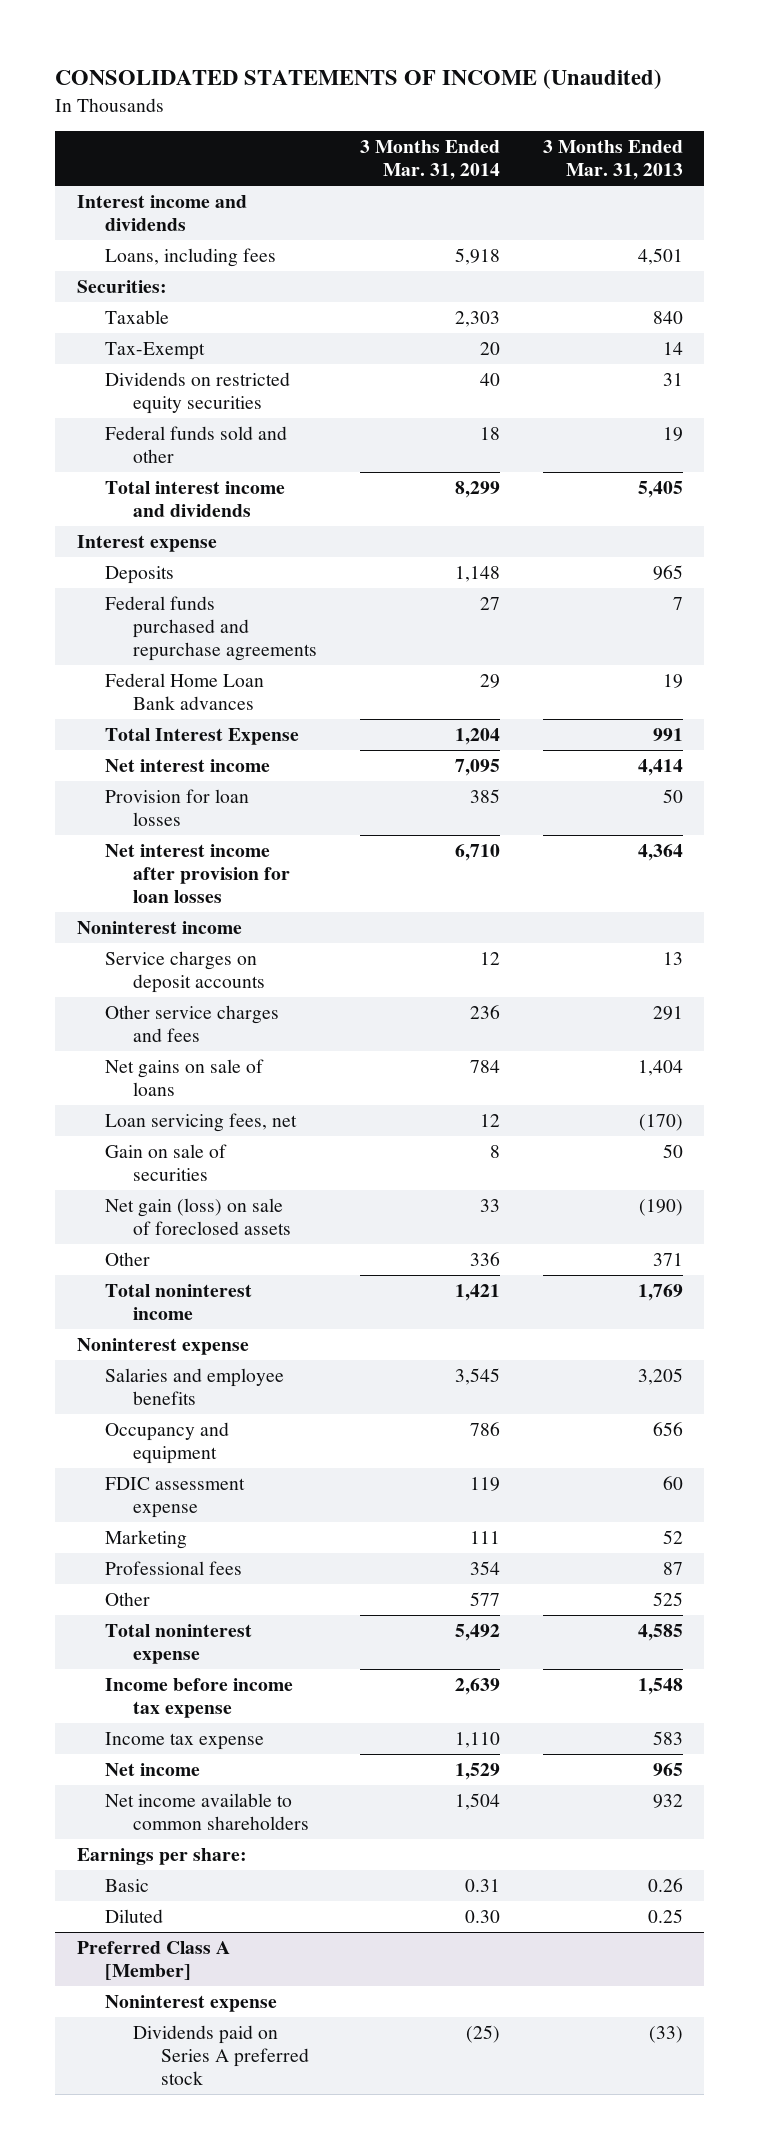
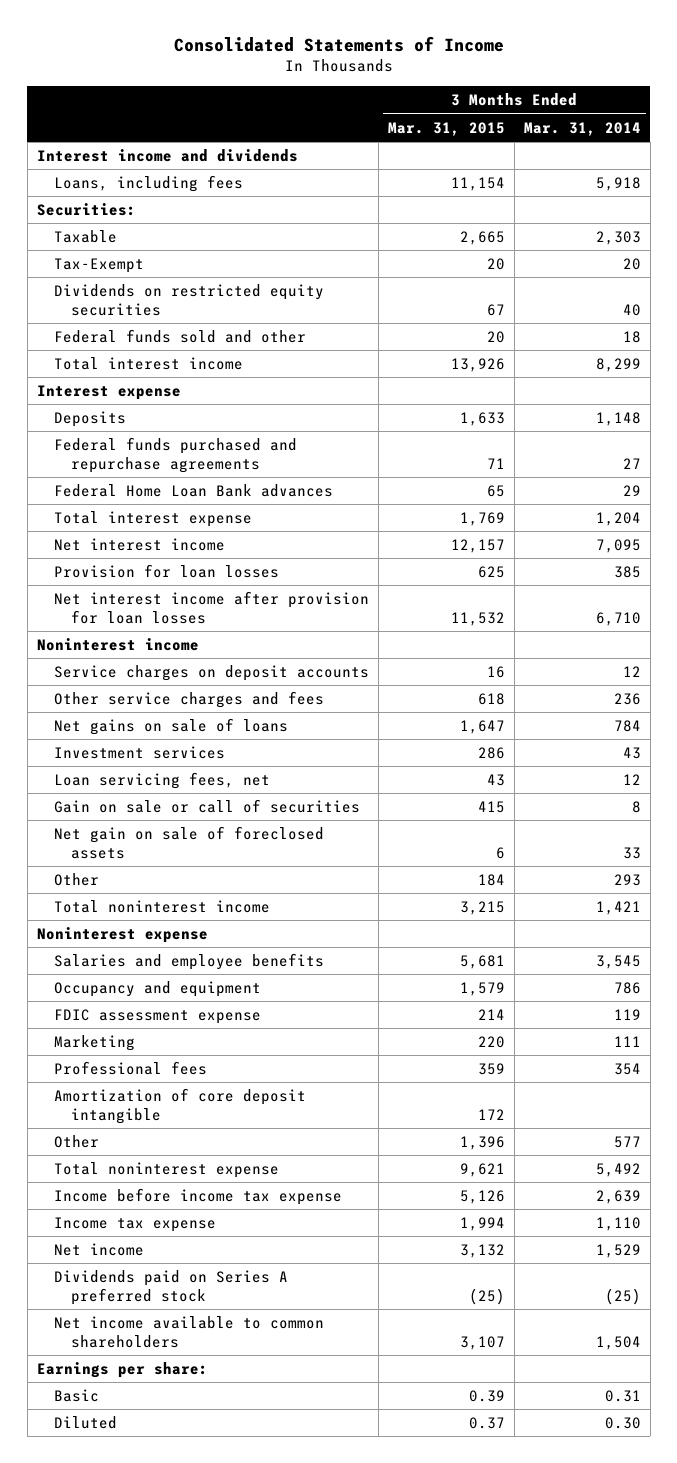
[55,69,663,90] CONSOLIDATED STATEMENTS OF INCOME (Unaudited) -> [173,35,504,52] Consolidated Statements of Income
[542,140,683,180] 3 Months Ended Mar. 31, 2013 -> none
none -> [387,121,505,136] Mar. 31, 2015
[104,481,285,517] Total interest income and dividends -> [53,357,243,371] Total interest income
[104,728,299,746] Total Interest Expense -> [53,511,252,528] Total interest expense
none -> [53,746,225,760] Investment services
[104,1144,227,1181] Gain on sale of securities -> [53,799,360,814] Gain on sale or call of securities
[104,1198,291,1235] Net gain (loss) on sale of foreclosed assets -> [53,826,324,859] Net gain on sale of foreclosed assets
[469,1252,500,1267] 336 -> [613,874,641,887] 293
none -> [53,1088,306,1124] Amortization of core deposit intangible
none -> [53,1270,288,1305] Dividends paid on Series A preferred stock
[76,1941,230,1980] Preferred Class A [Member] -> none
[104,1995,277,2013] Noninterest expense -> none
[132,2025,309,2085] Dividends paid on Series A preferred stock -> none

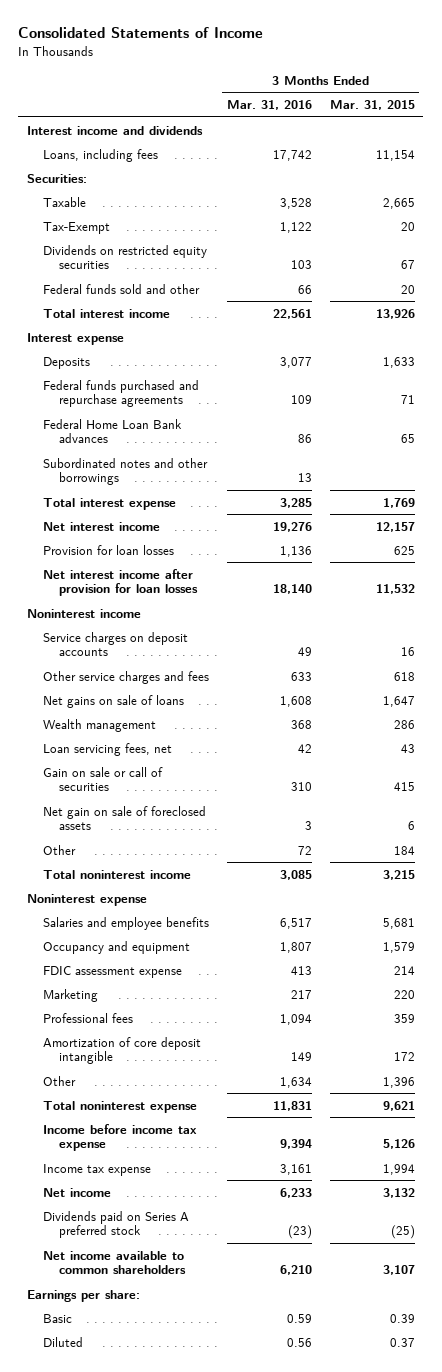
[523,121,641,136] Mar. 31, 2014 -> none
none -> [226,100,312,111] Mar. 31, 2016
none -> [43,457,209,486] Subordinated notes and other borrowings
[53,746,225,760] Investment services -> [43,718,157,732] Wealth management

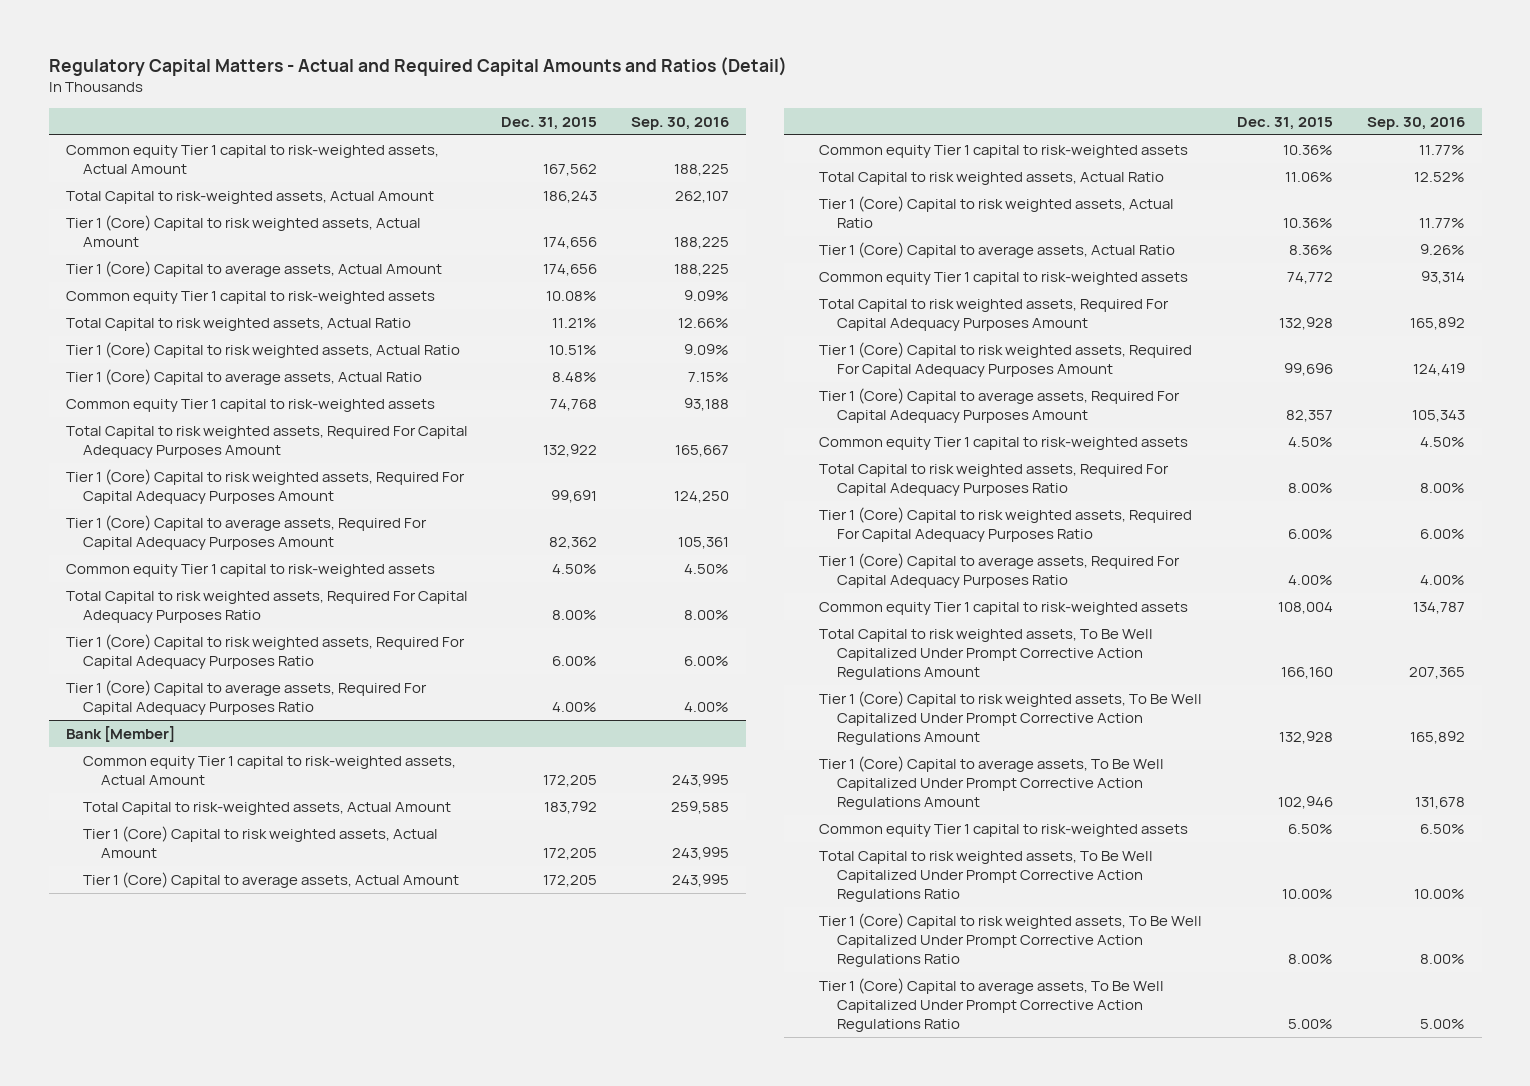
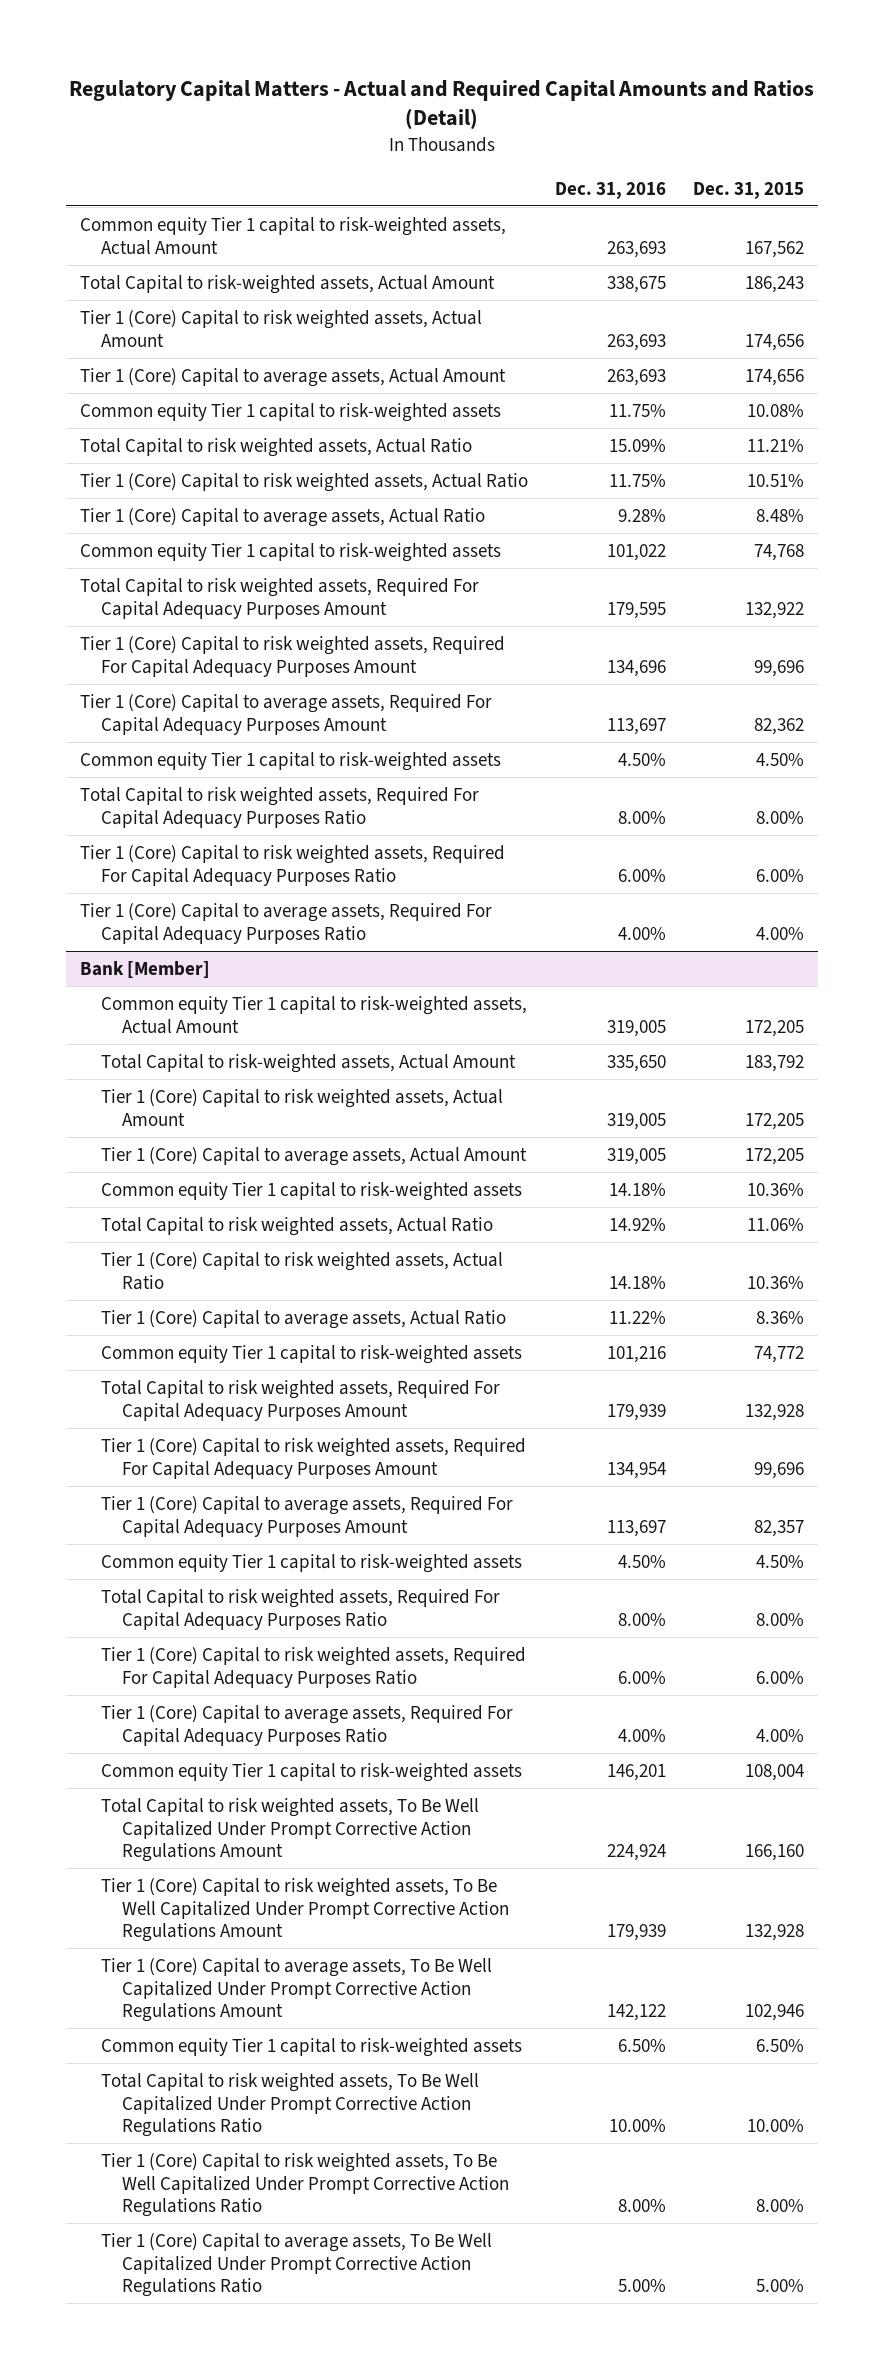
[631,116,730,130] Sep. 30, 2016 -> none
none -> [554,181,666,199] Dec. 31, 2016
[551,489,598,503] 99,691 -> [754,659,805,677] 99,696

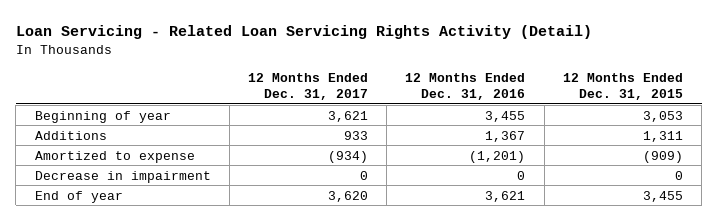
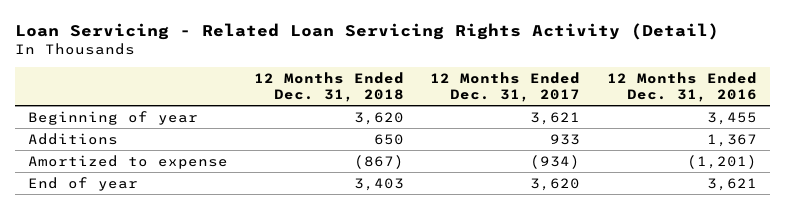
[562,72,683,100] 12 Months Ended Dec. 31, 2015 -> none
none -> [254,72,405,103] 12 Months Ended Dec. 31, 2018
[34,170,211,183] Decrease in impairment -> none

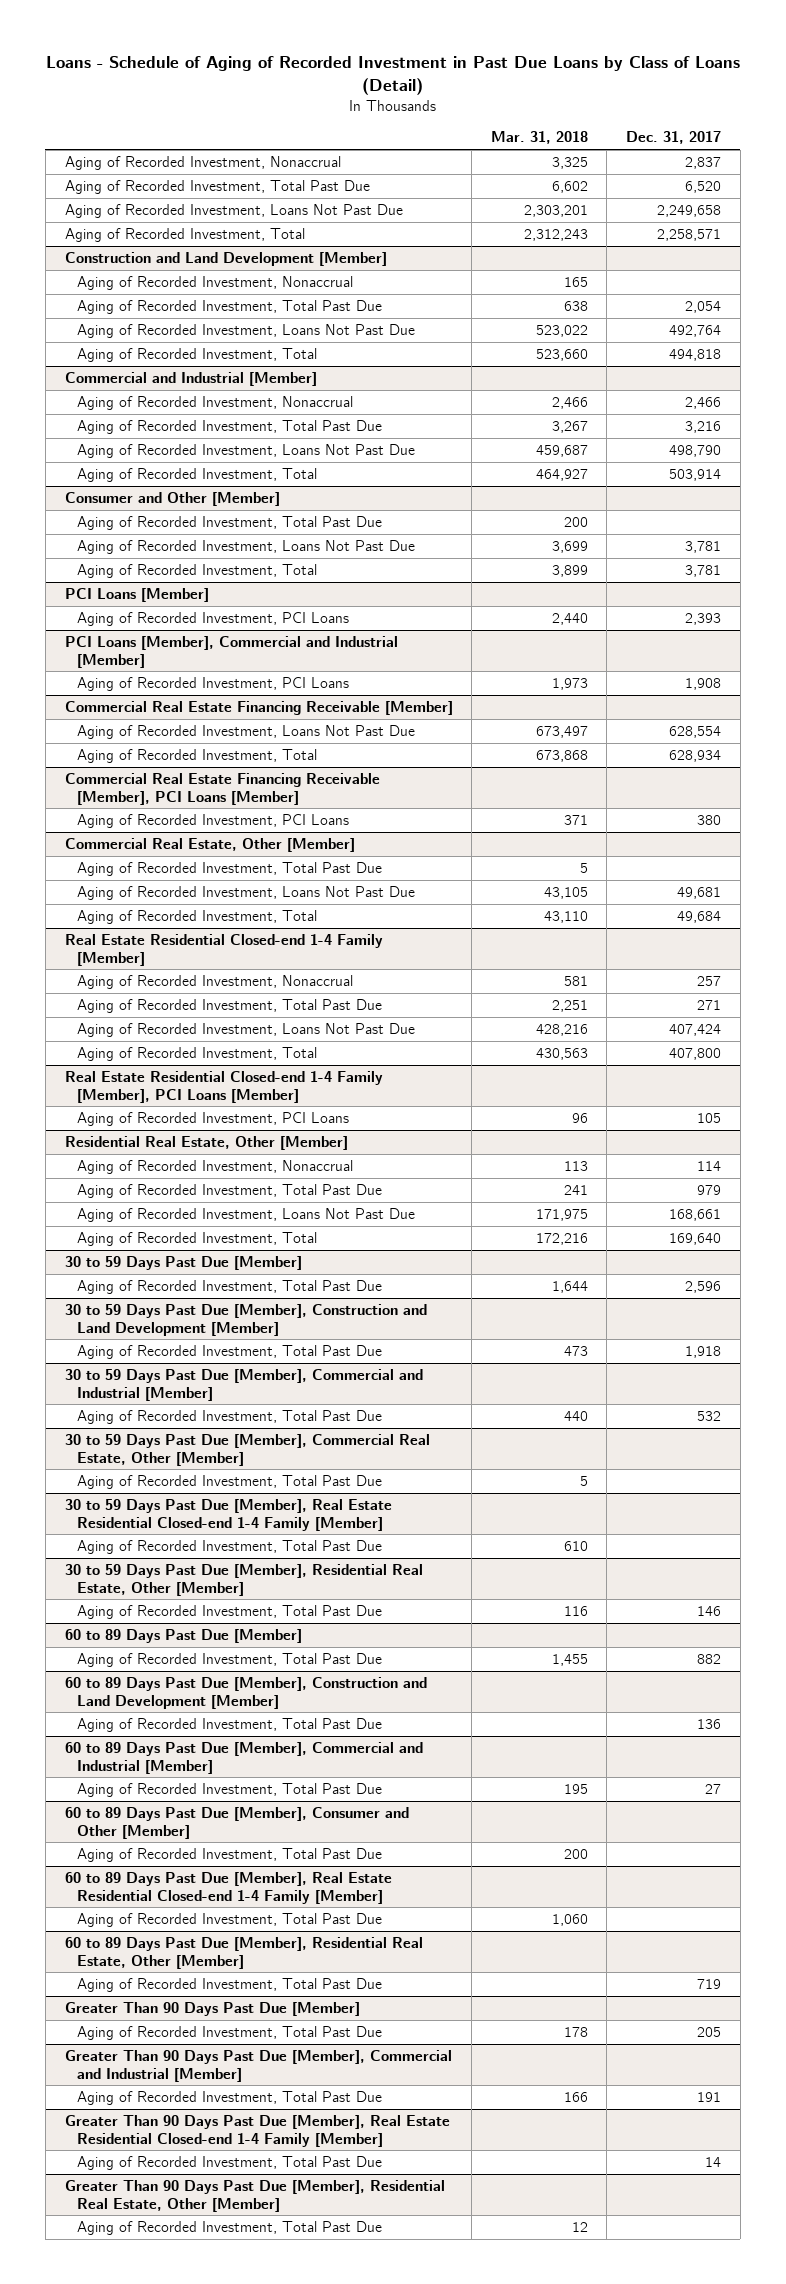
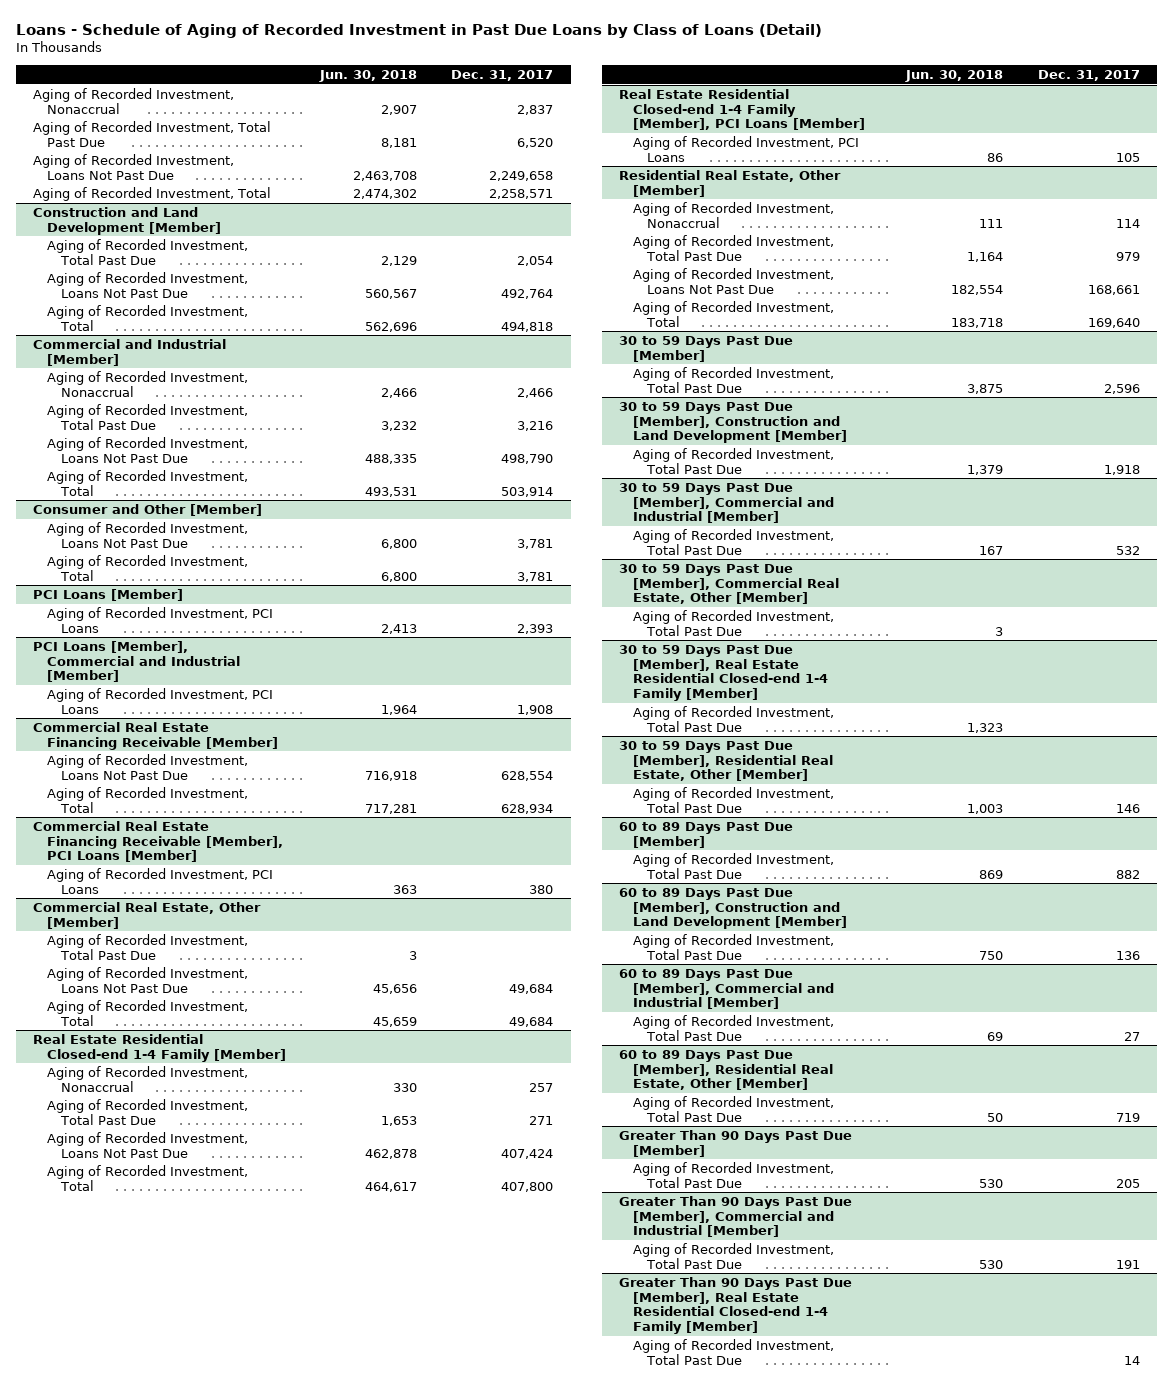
[490,131,588,145] Mar. 31, 2018 -> none
none -> [319,69,418,82] Jun. 30, 2018
[77,275,354,290] Aging of Recorded Investment, Nonaccrual -> none
[77,515,383,530] Aging of Recorded Investment, Total Past Due -> none
[676,886,721,899] 49,681 -> [509,983,554,994] 49,684
[64,1806,409,1839] 60 to 89 Days Past Due [Member], Consumer and Other [Member] -> none
[77,1847,383,1862] Aging of Recorded Investment, Total Past Due -> none
[64,1871,392,1904] 60 to 89 Days Past Due [Member], Real Estate Residential Closed-end 1-4 Family [Member] -> none
[77,1912,383,1927] Aging of Recorded Investment, Total Past Due -> none
[64,2179,445,2212] Greater Than 90 Days Past Due [Member], Residential Real Estate, Other [Member] -> none
[77,2220,383,2235] Aging of Recorded Investment, Total Past Due -> none

